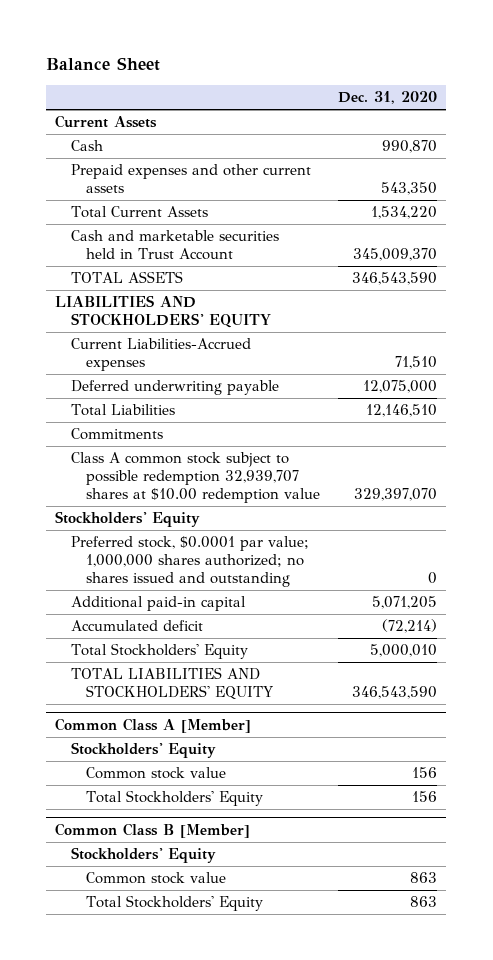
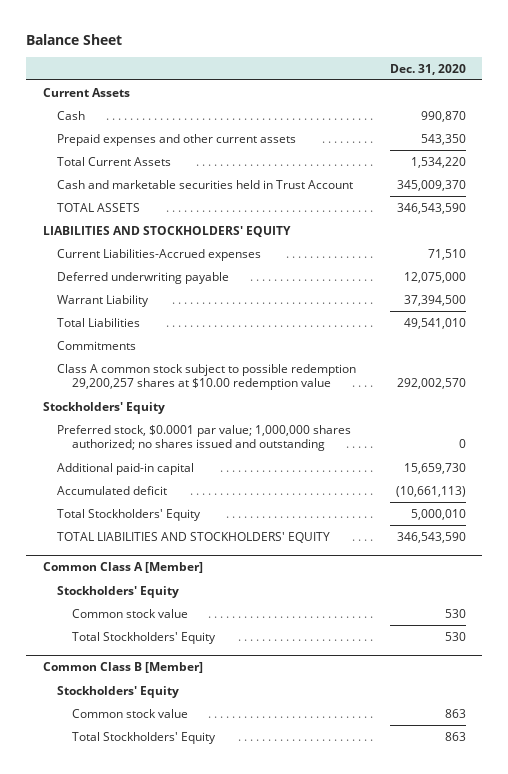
none -> [57,294,150,307] Warrant Liability
[366,404,438,418] 12,146,510 -> [403,317,466,329] 49,541,010
[70,452,321,503] Class A common stock subject to possible redemption 32,939,707 shares at $10.00 redemption value -> [57,363,357,391] Class A common stock subject to possible redemption 29,200,257 shares at $10.00 redemption value
[354,487,438,501] 329,397,070 -> [396,378,466,390] 292,002,570
[372,596,438,610] 5,071,205 -> [403,462,466,474] 15,659,730
[382,619,438,634] (72,214) -> [395,485,466,497] (10,661,113)
[412,767,438,779] 156 -> [444,608,466,618] 530
[412,791,438,803] 156 -> [444,631,466,641] 530

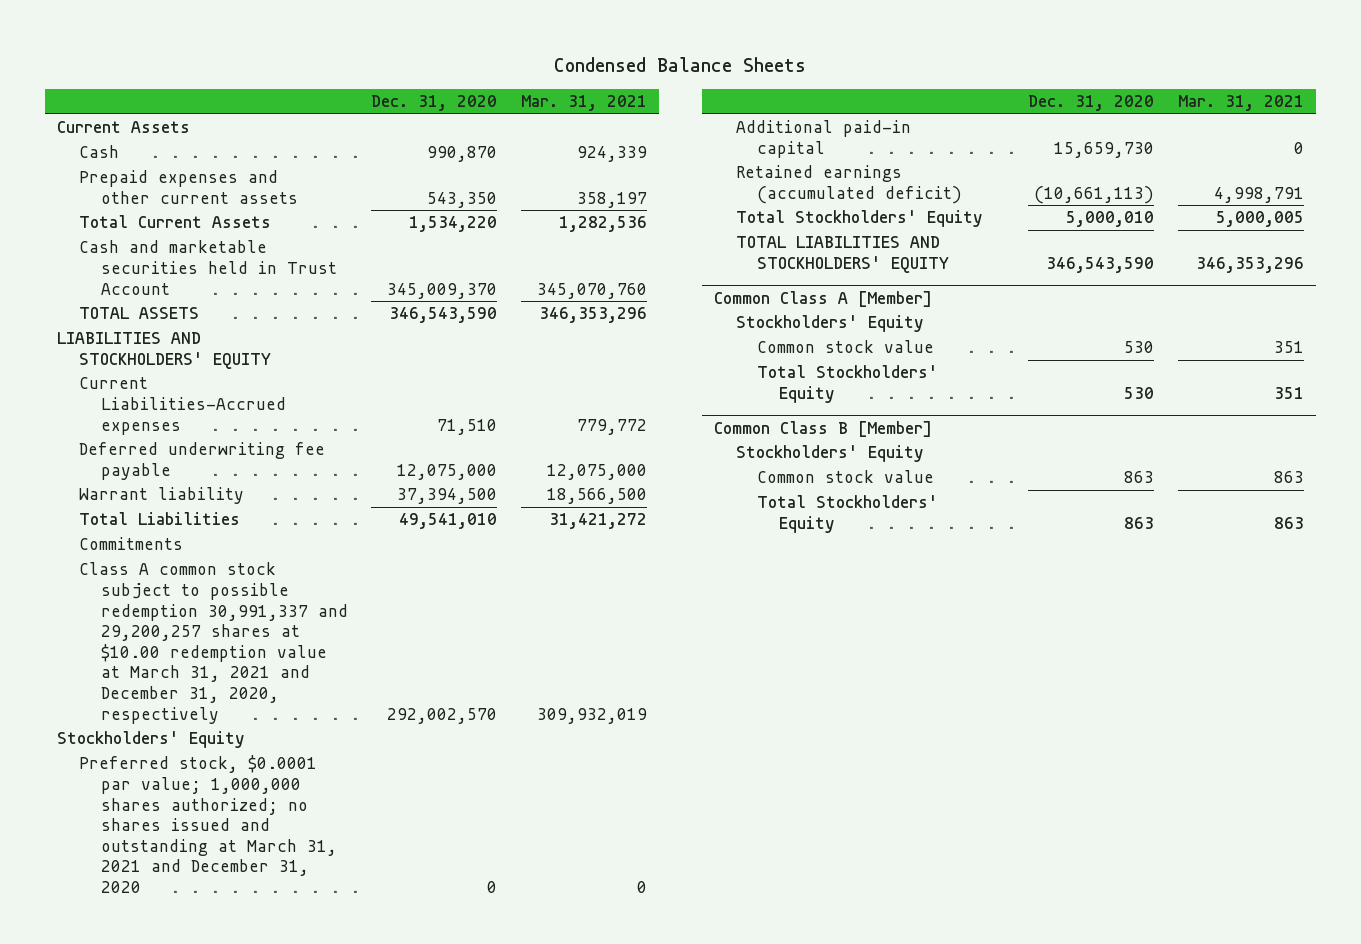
[26,33,123,45] Balance Sheet -> [554,56,807,72] Condensed Balance Sheets
none -> [521,95,648,112] Mar. 31, 2021
[57,271,230,284] Deferred underwriting payable -> [78,442,325,480] Deferred underwriting fee payable
[57,294,150,307] Warrant Liability -> [78,487,244,505] Warrant liability
[57,363,357,391] Class A common stock subject to possible redemption 29,200,257 shares at $10.00 redemption value -> [78,562,348,724] Class A common stock subject to possible redemption 30,991,337 and 29,200,257 shares at $10.00 redemption value at March 31, 2021 and December 31, 2020, respectively
[57,424,352,452] Preferred stock, $0.0001 par value; 1,000,000 shares authorized; no shares issued and outstanding -> [78,755,337,893] Preferred stock, $0.0001 par value; 1,000,000 shares authorized; no shares issued and outstanding at March 31, 2021 and December 31, 2020
[57,485,168,495] Accumulated deficit -> [735,165,963,204] Retained earnings (accumulated deficit)

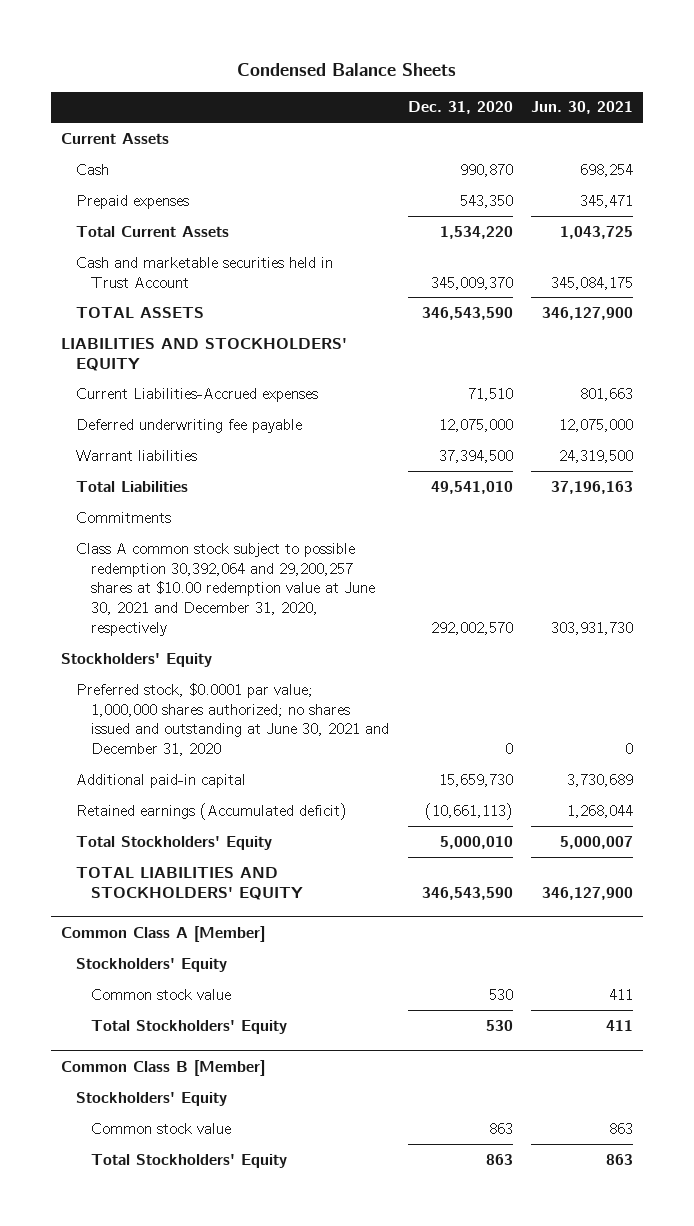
[521,95,648,112] Mar. 31, 2021 -> none
none -> [531,101,634,115] Jun. 30, 2021
[78,170,298,204] Prepaid expenses and other current assets -> [75,194,189,209] Prepaid expenses
[78,487,244,505] Warrant liability -> [75,449,197,461] Warrant liabilities
[78,562,348,724] Class A common stock subject to possible redemption 30,991,337 and 29,200,257 shares at $10.00 redemption value at March 31, 2021 and December 31, 2020, respectively -> [75,542,375,637] Class A common stock subject to possible redemption 30,392,064 and 29,200,257 shares at $10.00 redemption value at June 30, 2021 and December 31, 2020, respectively
[78,755,337,893] Preferred stock, $0.0001 par value; 1,000,000 shares authorized; no shares issued and outstanding at March 31, 2021 and December 31, 2020 -> [75,682,389,757] Preferred stock, $0.0001 par value; 1,000,000 shares authorized; no shares issued and outstanding at June 30, 2021 and December 31, 2020
[735,165,963,204] Retained earnings (accumulated deficit) -> [75,802,347,820] Retained earnings (Accumulated deficit)

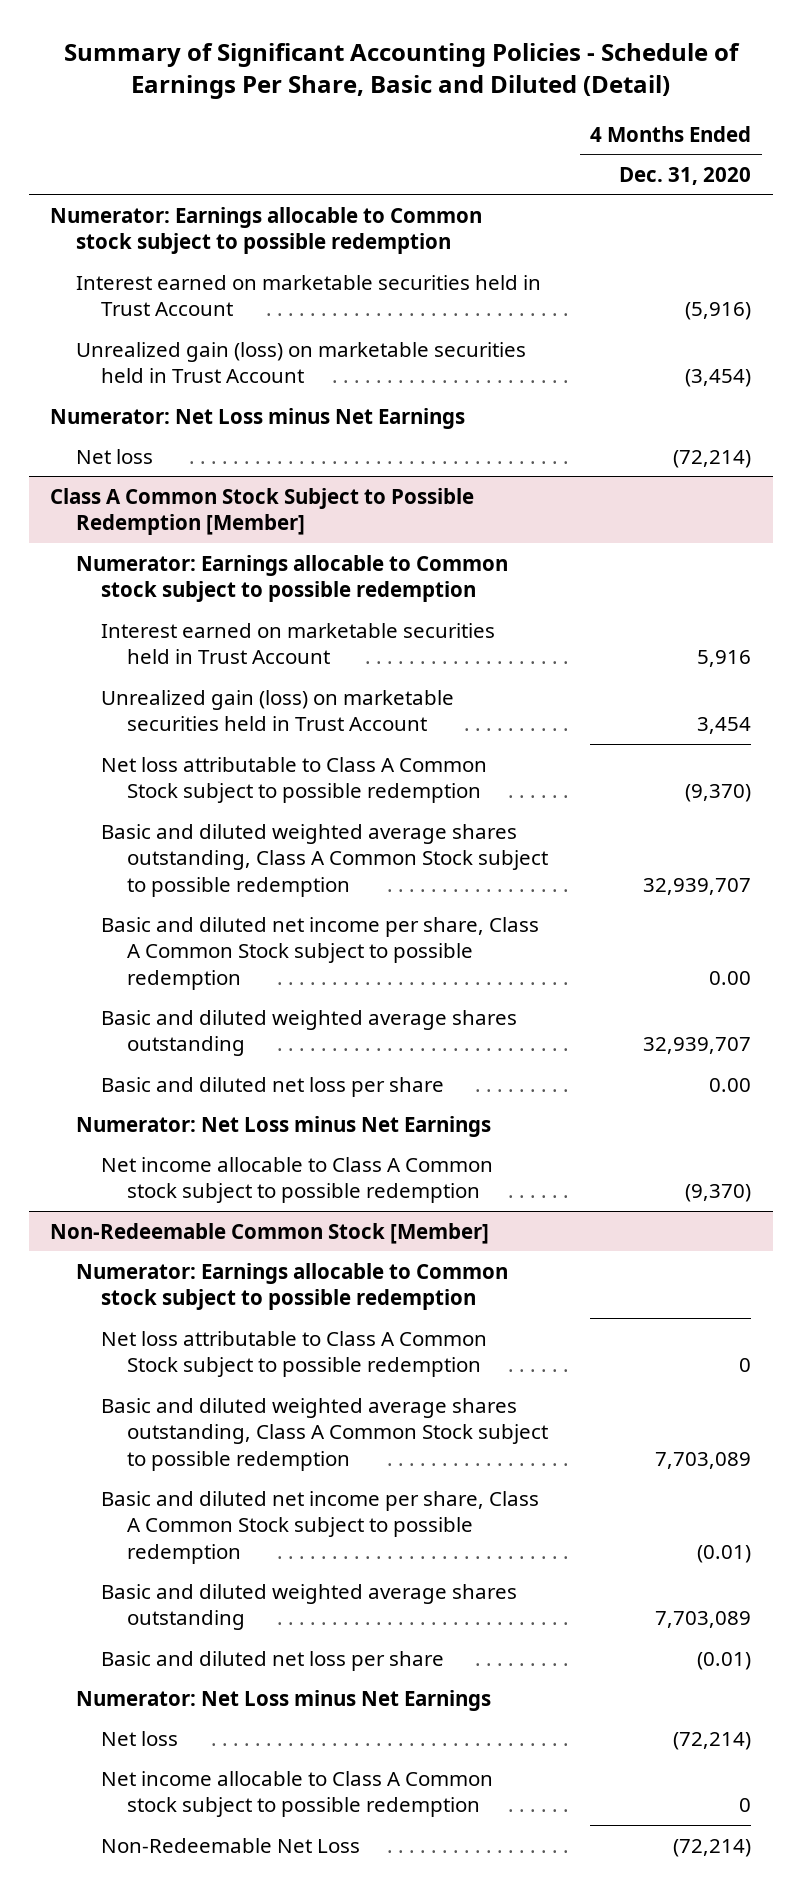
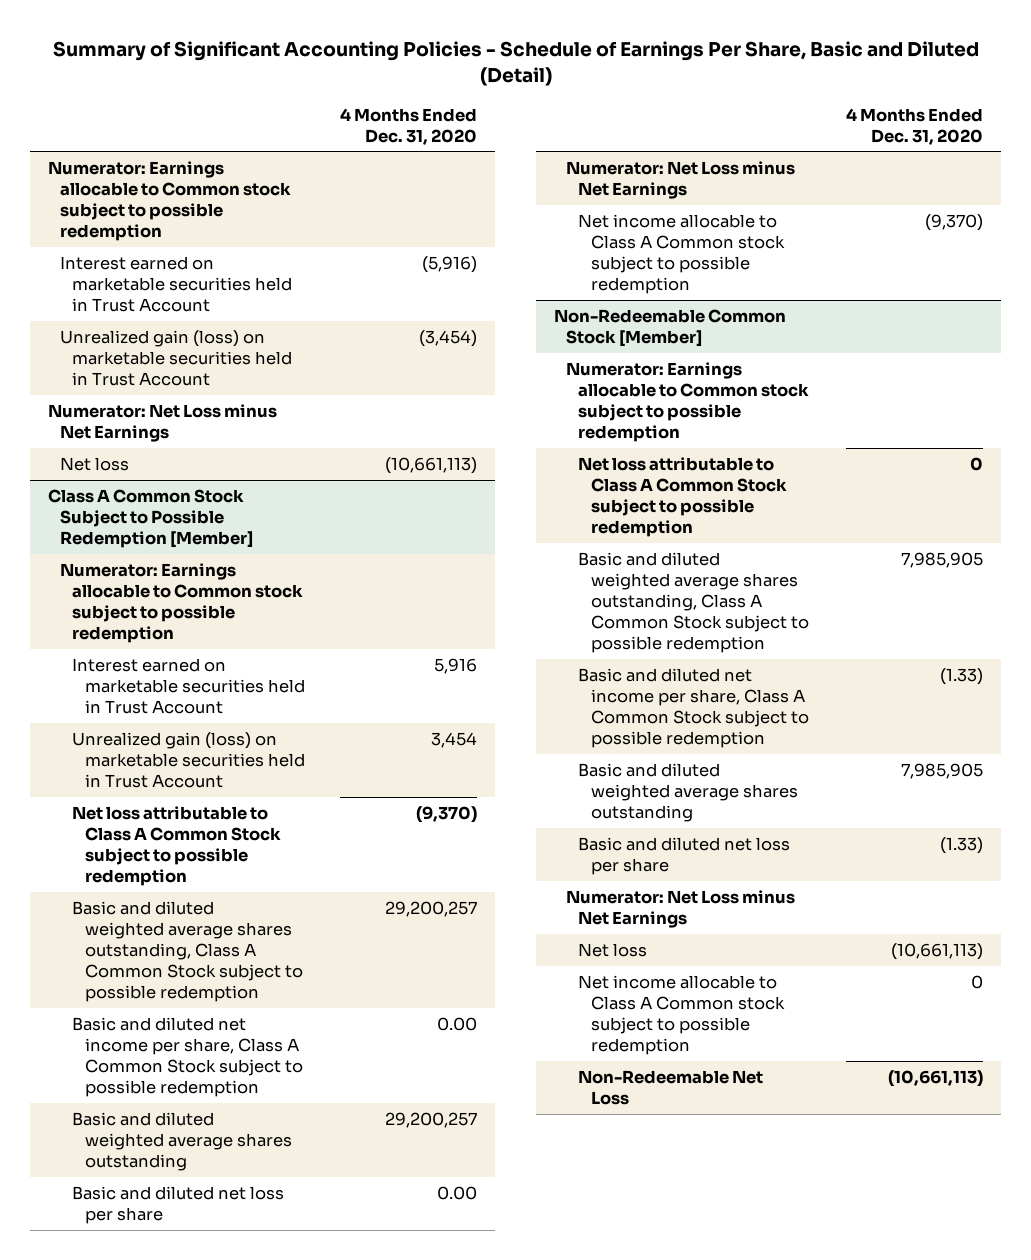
[673,449,752,468] (72,214) -> [385,456,478,474] (10,661,113)
[643,877,752,895] 32,939,707 -> [385,900,478,917] 29,200,257
[643,1037,752,1055] 32,939,707 -> [385,1111,478,1128] 29,200,257
[655,1451,752,1469] 7,703,089 -> [900,551,983,568] 7,985,905
[697,1544,752,1563] (0.01) -> [939,667,983,685] (1.33)
[655,1611,752,1629] 7,703,089 -> [900,762,983,779] 7,985,905
[697,1651,752,1670] (0.01) -> [939,836,983,854] (1.33)
[673,1731,752,1750] (72,214) -> [890,942,983,960] (10,661,113)
[673,1838,752,1857] (72,214) -> [887,1069,983,1087] (10,661,113)

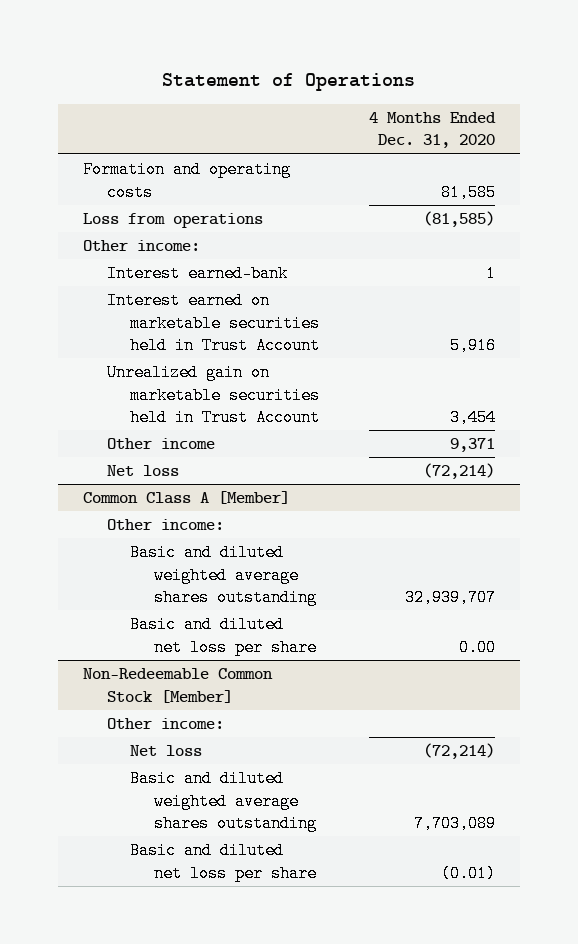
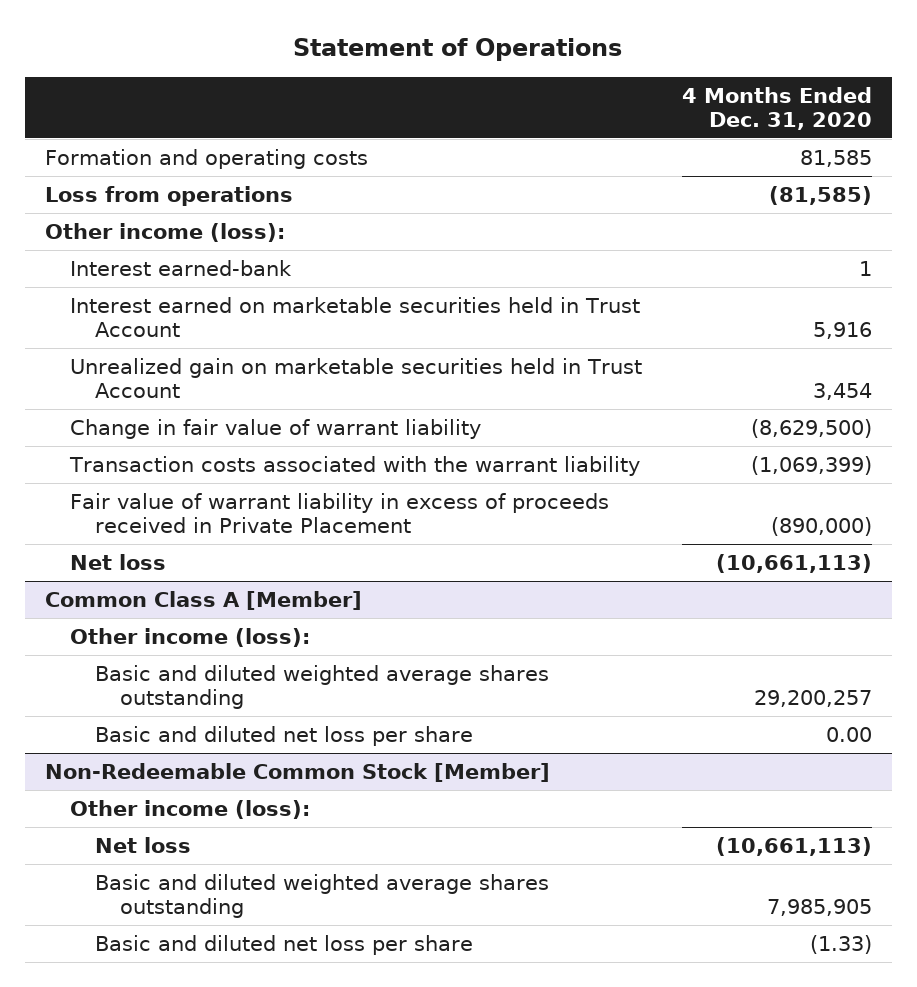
[82,240,200,252] Other income: -> [44,222,285,242] Other income (loss):
[106,438,215,450] Other income -> none
none -> [69,418,481,439] Change in fair value of warrant liability
none -> [68,455,640,476] Transaction costs associated with the warrant liability
none -> [69,492,609,534] Fair value of warrant liability in excess of proceeds received in Private Placement
[423,463,496,480] (72,214) -> [715,553,872,573] (10,661,113)
[106,519,224,531] Other income: -> [69,627,310,647] Other income (loss):
[405,589,497,607] 32,939,707 -> [753,690,872,708] 29,200,257
[106,718,224,730] Other income: -> [69,799,310,819] Other income (loss):
[423,743,496,760] (72,214) -> [715,836,872,856] (10,661,113)
[414,815,497,833] 7,703,089 -> [766,899,872,917] 7,985,905
[441,864,497,882] (0.01) -> [809,934,872,954] (1.33)

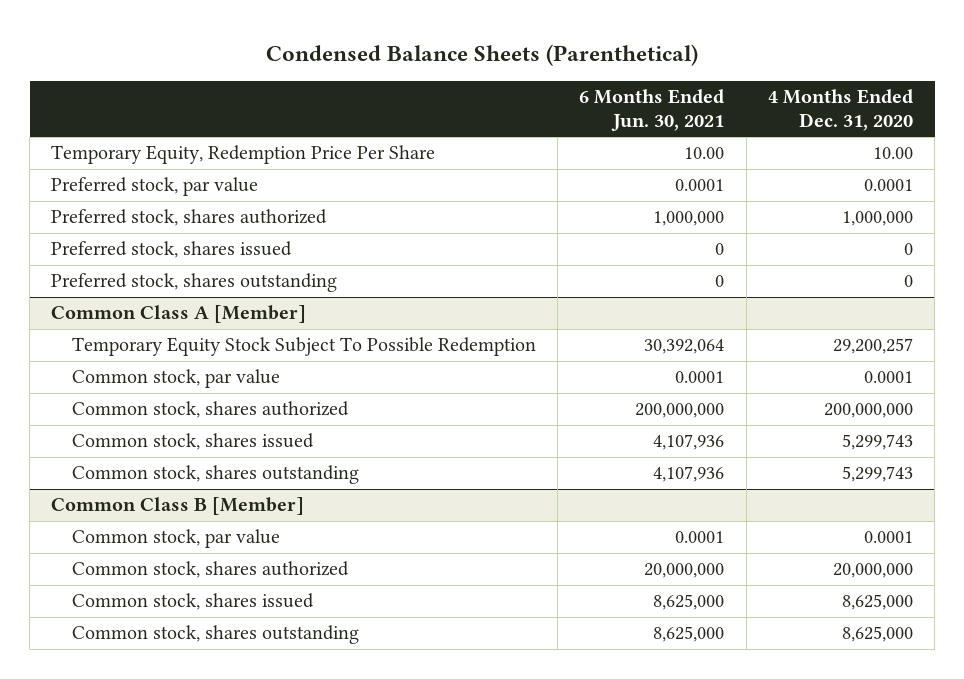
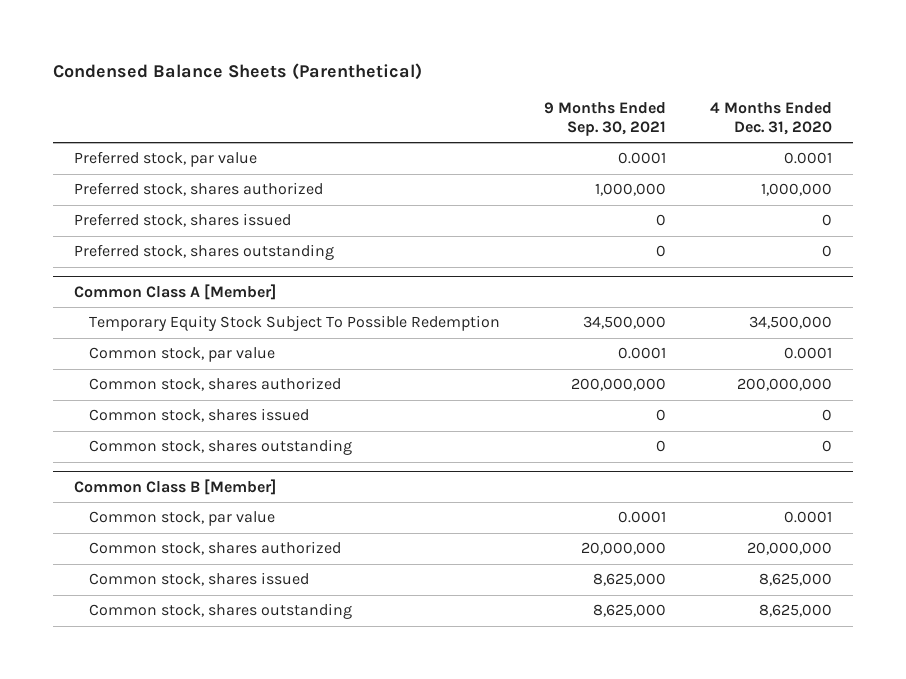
[579,89,725,131] 6 Months Ended Jun. 30, 2021 -> none
none -> [544,102,667,137] 9 Months Ended Sep. 30, 2021
[51,145,436,165] Temporary Equity, Redemption Price Per Share -> none
[832,338,913,355] 29,200,257 -> [748,316,832,330] 34,500,000
[841,434,913,451] 5,299,743 -> [821,409,832,422] 0
[841,466,913,483] 5,299,743 -> [821,440,832,453] 0

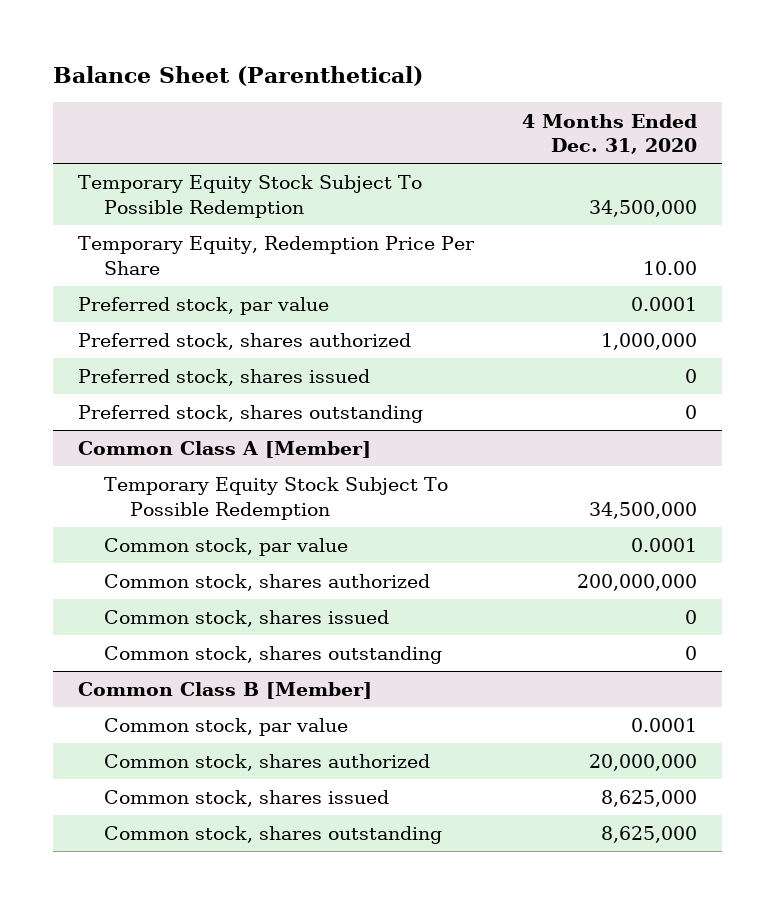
[52,63,422,81] Condensed Balance Sheets (Parenthetical) -> [53,66,424,87] Balance Sheet (Parenthetical)
[544,102,667,137] 9 Months Ended Sep. 30, 2021 -> none
none -> [77,175,422,218] Temporary Equity Stock Subject To Possible Redemption
none -> [77,236,475,275] Temporary Equity, Redemption Price Per Share

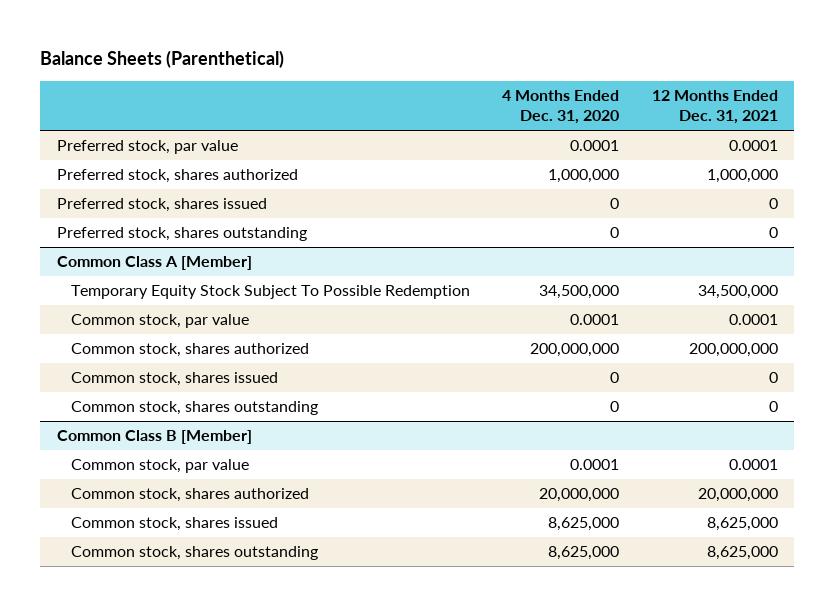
[53,66,424,87] Balance Sheet (Parenthetical) -> [40,50,285,69] Balance Sheets (Parenthetical)
none -> [651,90,778,125] 12 Months Ended Dec. 31, 2021
[77,175,422,218] Temporary Equity Stock Subject To Possible Redemption -> none
[77,236,475,275] Temporary Equity, Redemption Price Per Share -> none

